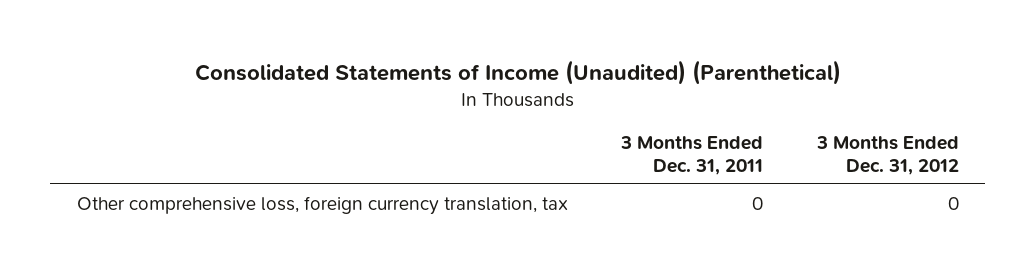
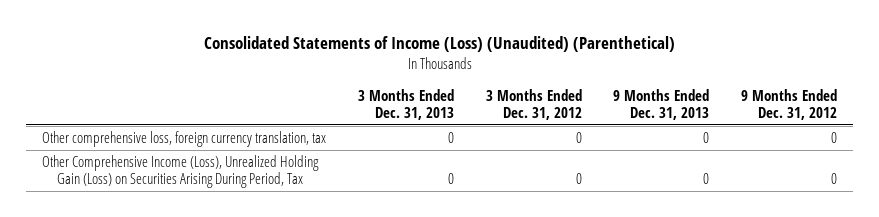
[194,59,841,85] Consolidated Statements of Income (Unaudited) (Parenthetical) -> [203,35,675,52] Consolidated Statements of Income (Loss) (Unaudited) (Parenthetical)
[620,136,764,176] 3 Months Ended Dec. 31, 2011 -> none
none -> [357,88,454,120] 3 Months Ended Dec. 31, 2013
none -> [613,88,710,120] 9 Months Ended Dec. 31, 2013
none -> [741,88,838,120] 9 Months Ended Dec. 31, 2012
none -> [41,155,319,189] Other Comprehensive Income (Loss), Unrealized Holding Gain (Loss) on Securities Arising During Period, Tax

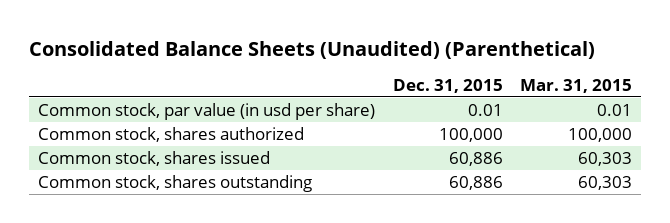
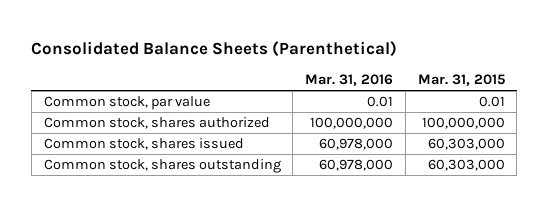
[29,40,596,59] Consolidated Balance Sheets (Unaudited) (Parenthetical) -> [31,41,398,58] Consolidated Balance Sheets (Parenthetical)
[392,78,503,93] Dec. 31, 2015 -> none
none -> [305,73,394,86] Mar. 31, 2016
[37,103,375,121] Common stock, par value (in usd per share) -> [43,96,210,111] Common stock, par value
[568,128,633,143] 100,000 -> [421,117,505,130] 100,000,000
[578,152,633,167] 60,303 -> [427,138,505,151] 60,303,000
[578,176,633,191] 60,303 -> [427,159,505,172] 60,303,000

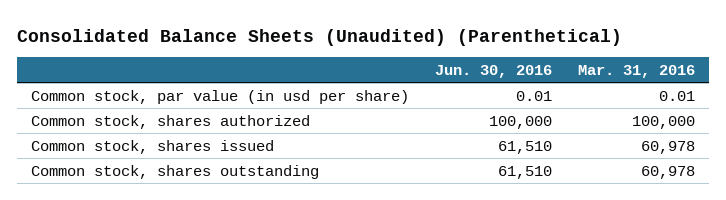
[31,41,398,58] Consolidated Balance Sheets (Parenthetical) -> [17,28,623,46] Consolidated Balance Sheets (Unaudited) (Parenthetical)
[417,73,505,86] Mar. 31, 2015 -> none
none -> [434,65,552,79] Jun. 30, 2016
[43,96,210,111] Common stock, par value -> [30,89,409,104] Common stock, par value (in usd per share)
[310,117,394,130] 100,000,000 -> [632,115,696,129] 100,000
[319,138,394,151] 60,978,000 -> [641,140,696,154] 60,978
[319,159,394,172] 60,978,000 -> [641,165,696,179] 60,978

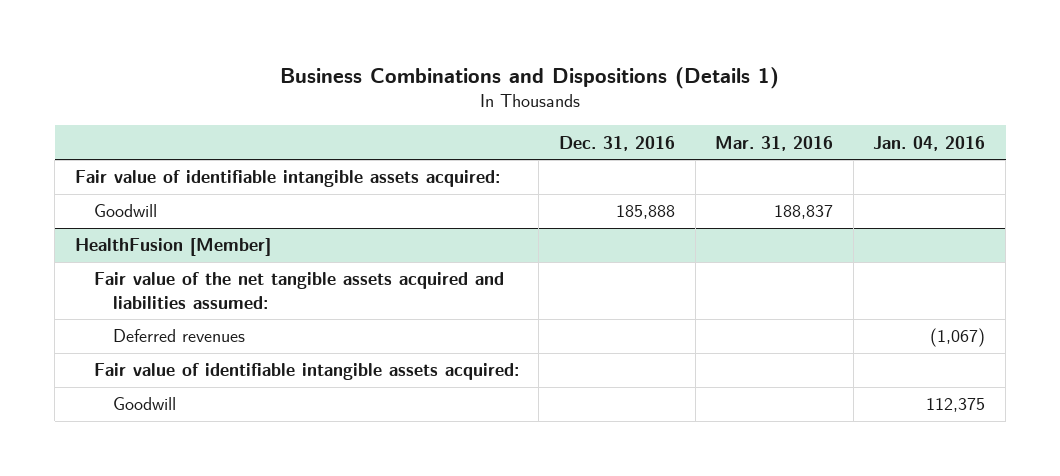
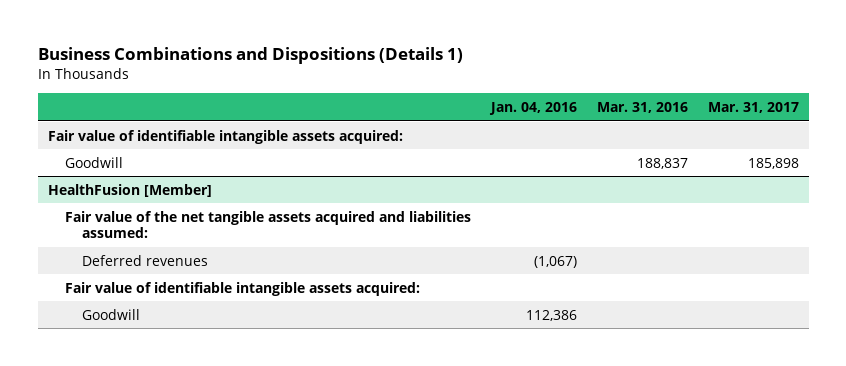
[558,135,675,151] Dec. 31, 2016 -> none
none -> [707,102,799,114] Mar. 31, 2017
[926,398,986,413] 112,375 -> [525,309,577,321] 112,386

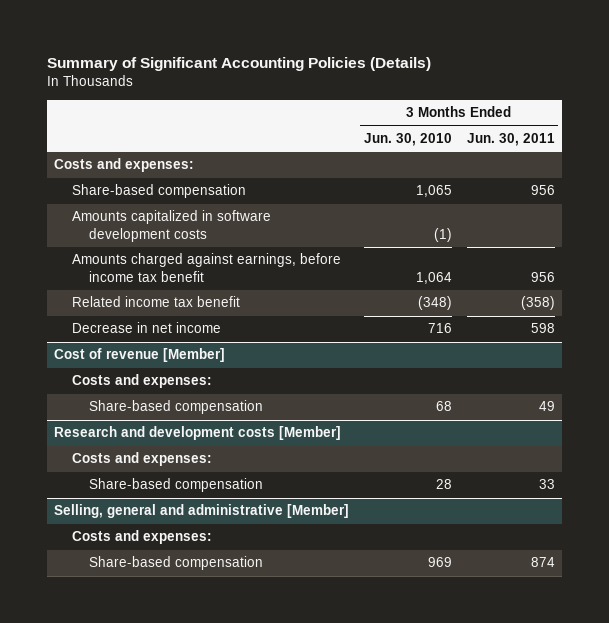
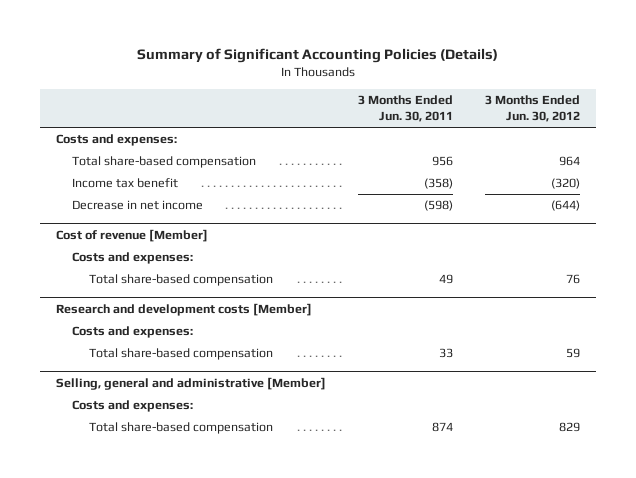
[363,132,452,146] Jun. 30, 2010 -> none
none -> [484,94,580,122] 3 Months Ended Jun. 30, 2012
[71,210,271,243] Amounts capitalized in software development costs -> none
[71,253,341,283] Amounts charged against earnings, before income tax benefit -> none
[71,184,246,199] Share-based compensation -> [72,156,257,169] Total share-based compensation
[71,296,240,308] Related income tax benefit -> [72,178,179,189] Income tax benefit
[530,323,555,334] 598 -> [423,200,453,212] (598)
[89,400,264,415] Share-based compensation -> [88,274,273,287] Total share-based compensation
[89,478,264,493] Share-based compensation -> [88,348,273,361] Total share-based compensation
[89,556,264,571] Share-based compensation -> [88,422,273,435] Total share-based compensation

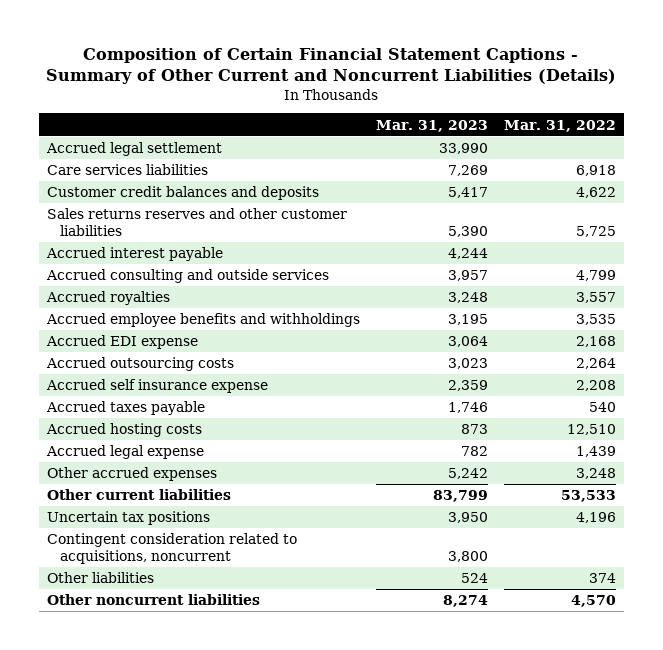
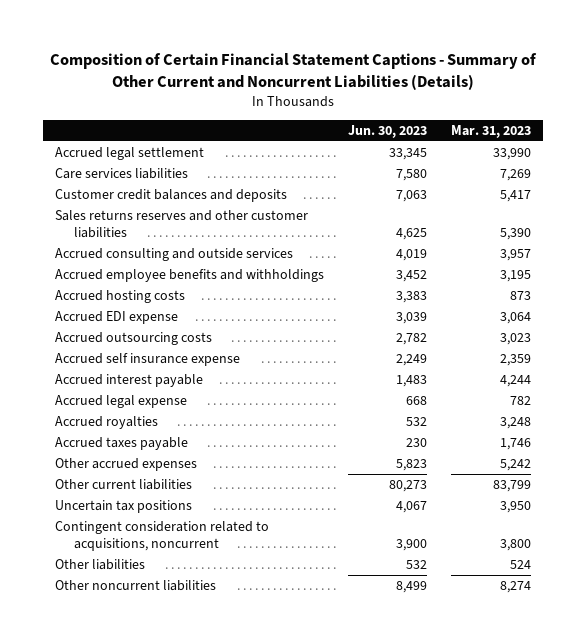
[504,119,617,132] Mar. 31, 2022 -> none
none -> [347,125,427,139] Jun. 30, 2023
[45,423,202,438] Accrued hosting costs -> [54,290,185,304] Accrued hosting costs
[45,247,223,262] Accrued interest payable -> [54,374,203,388] Accrued interest payable
[45,291,170,306] Accrued royalties -> [54,416,158,430] Accrued royalties
[45,401,205,416] Accrued taxes payable -> [54,437,188,451] Accrued taxes payable

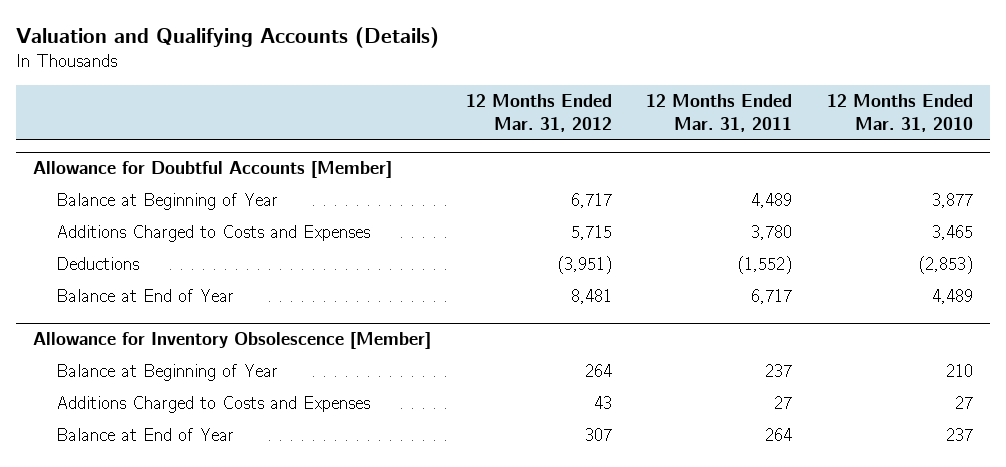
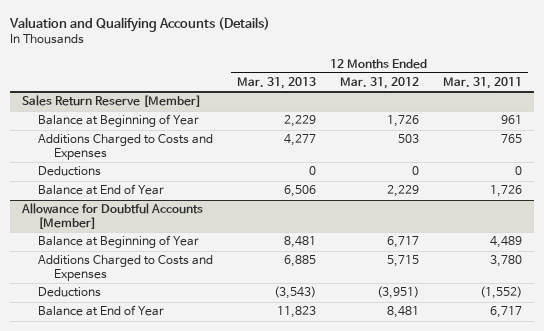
[826,93,973,132] 12 Months Ended Mar. 31, 2010 -> none
none -> [236,77,316,90] Mar. 31, 2013
none -> [21,95,201,108] Sales Return Reserve [Member]
none -> [37,114,199,128] Balance at Beginning of Year
none -> [37,134,213,160] Additions Charged to Costs and Expenses
none -> [37,166,101,177] Deductions
none -> [37,184,164,196] Balance at End of Year
[33,332,432,350] Allowance for Inventory Obsolescence [Member] -> none
[56,363,279,381] Balance at Beginning of Year -> none
[56,395,371,413] Additions Charged to Costs and Expenses -> none
[56,427,235,441] Balance at End of Year -> none

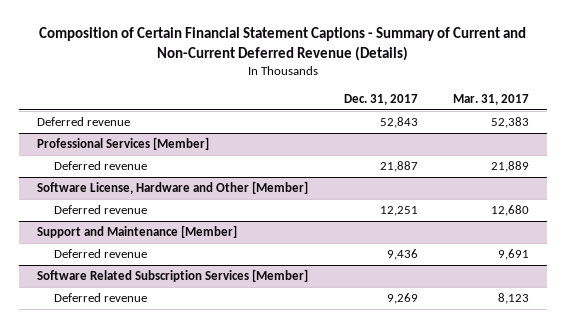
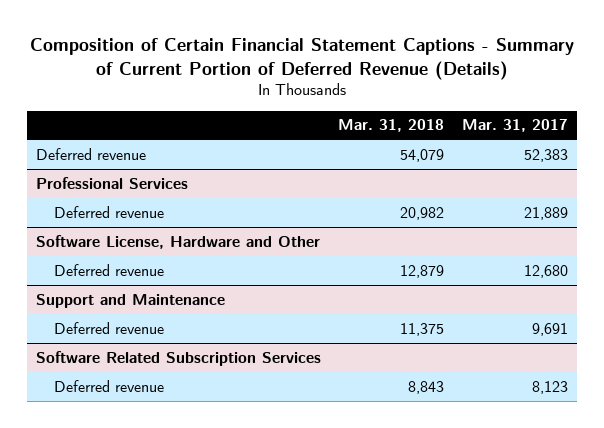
[39,27,527,62] Composition of Certain Financial Statement Captions - Summary of Current and Non-Current Deferred Revenue (Details) -> [29,37,574,80] Composition of Certain Financial Statement Captions - Summary of Current Portion of Deferred Revenue (Details)
[343,93,418,105] Dec. 31, 2017 -> none
none -> [338,119,445,133] Mar. 31, 2018
[36,137,209,151] Professional Services [Member] -> [35,176,188,189] Professional Services
[36,181,308,195] Software License, Hardware and Other [Member] -> [35,234,320,249] Software License, Hardware and Other
[36,225,237,239] Support and Maintenance [Member] -> [35,293,225,308] Support and Maintenance
[36,269,308,283] Software Related Subscription Services [Member] -> [35,350,321,366] Software Related Subscription Services

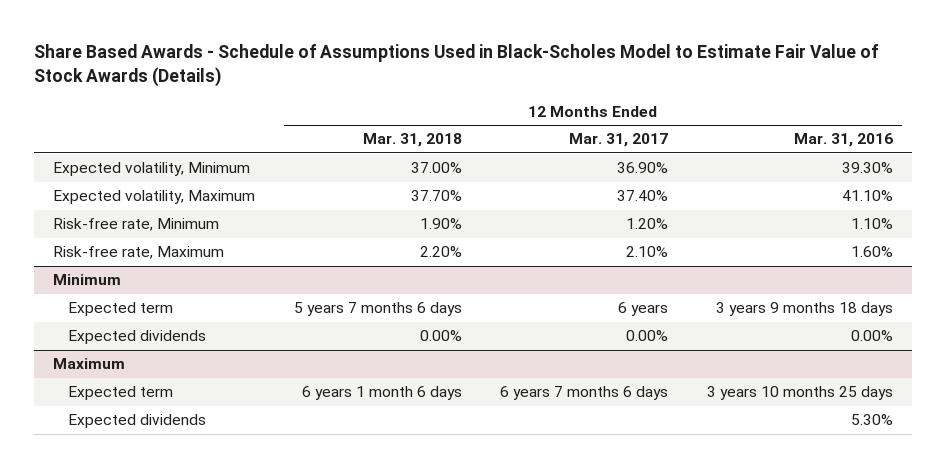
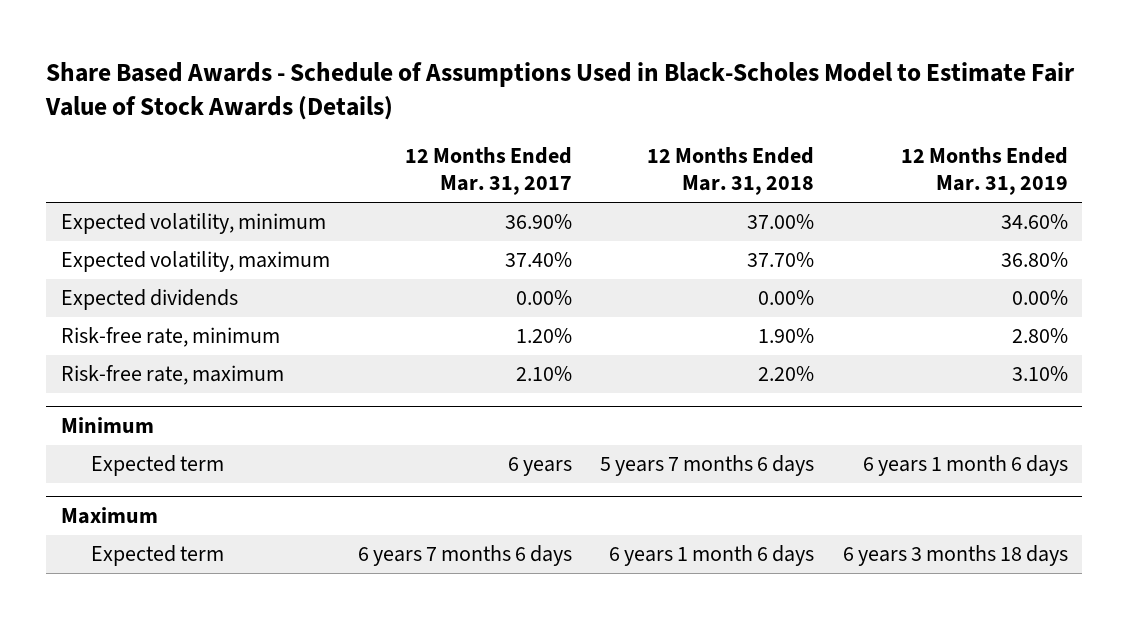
[793,133,893,148] Mar. 31, 2016 -> none
none -> [900,147,1068,196] 12 Months Ended Mar. 31, 2019
[53,162,251,177] Expected volatility, Minimum -> [60,213,326,235] Expected volatility, minimum
[53,190,256,205] Expected volatility, Maximum -> [60,251,330,273] Expected volatility, maximum
none -> [60,289,238,311] Expected dividends
[53,218,220,232] Risk-free rate, Minimum -> [60,327,280,348] Risk-free rate, minimum
[53,246,225,260] Risk-free rate, Maximum -> [60,365,284,386] Risk-free rate, maximum
[67,330,206,345] Expected dividends -> none
[67,414,206,429] Expected dividends -> none

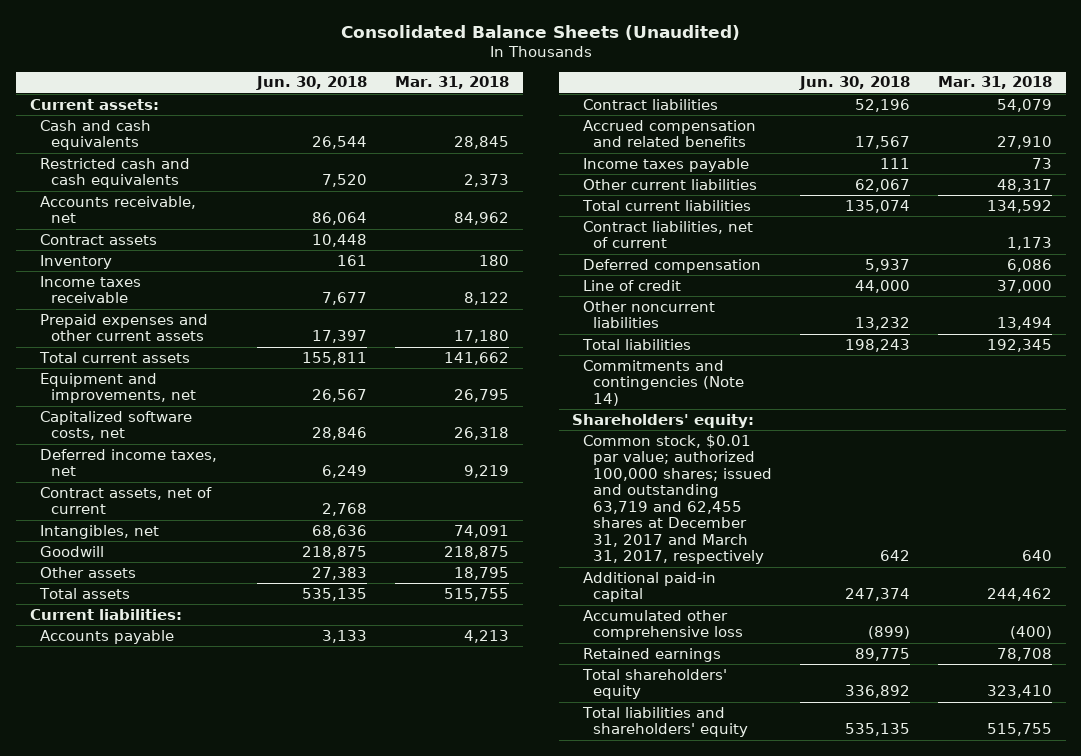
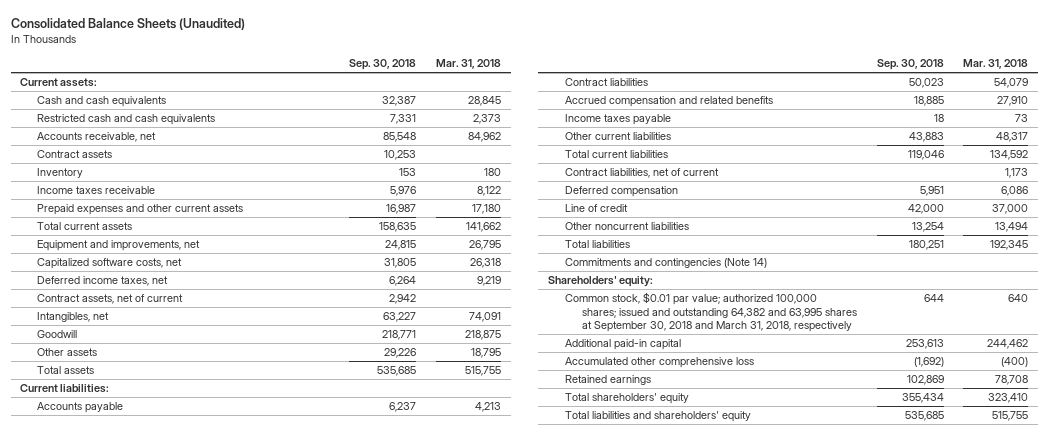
[256,76,368,91] Jun. 30, 2018 -> none
none -> [348,58,416,70] Sep. 30, 2018
[582,433,773,565] Common stock, $0.01 par value; authorized 100,000 shares; issued and outstanding 63,719 and 62,455 shares at December 31, 2017 and March 31, 2017, respectively -> [564,292,857,333] Common stock, $0.01 par value; authorized 100,000 shares; issued and outstanding 64,382 and 63,995 shares at September 30, 2018 and March 31, 2018, respectively

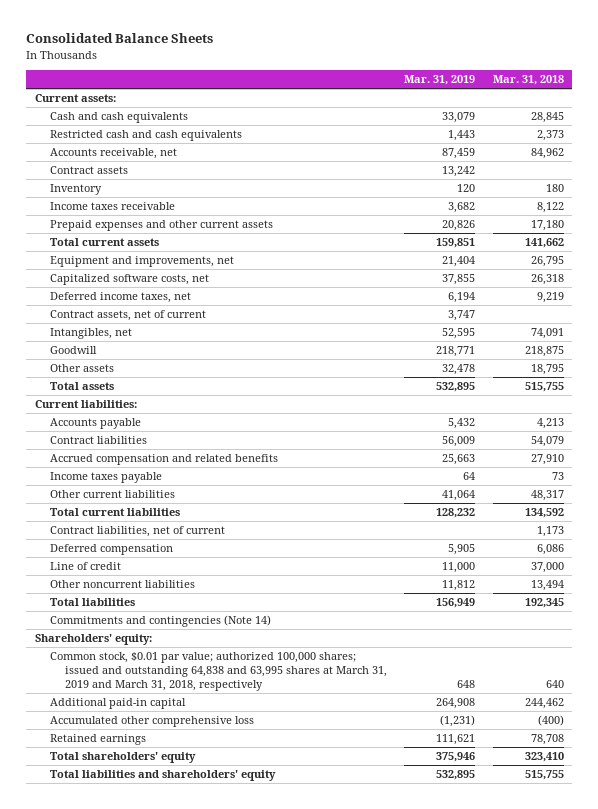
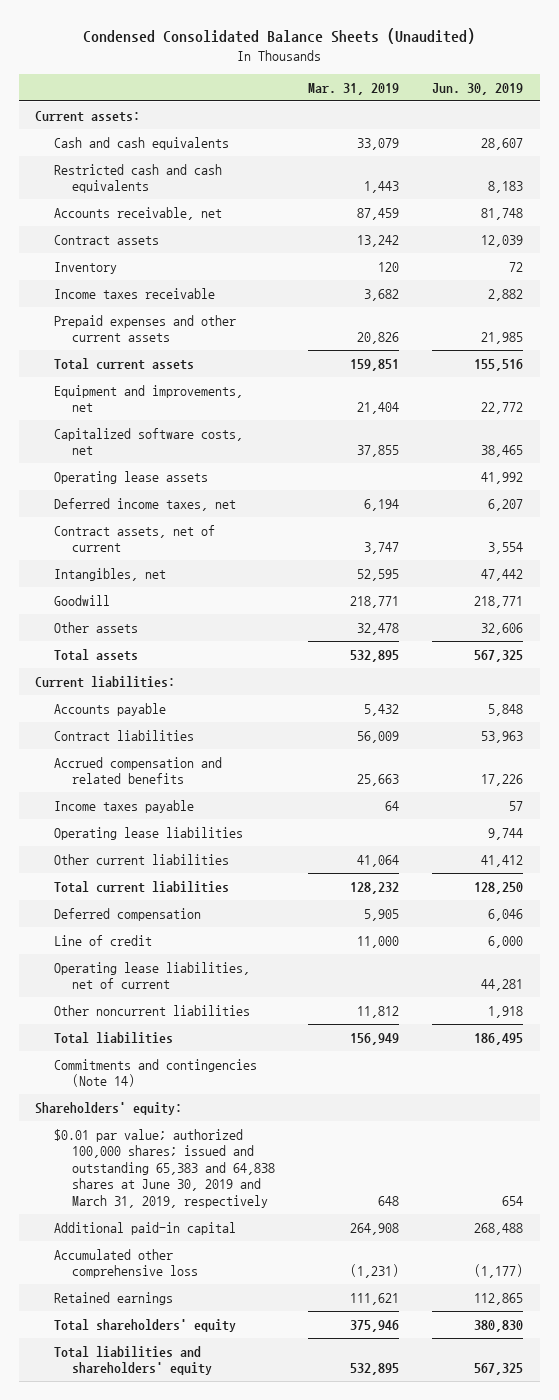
[26,33,214,44] Consolidated Balance Sheets -> [83,27,476,44] Condensed Consolidated Balance Sheets (Unaudited)
[492,74,564,85] Mar. 31, 2018 -> none
none -> [432,82,524,95] Jun. 30, 2019
none -> [53,470,208,484] Operating lease assets
none -> [53,826,243,840] Operating lease liabilities
[49,526,225,538] Contract liabilities, net of current -> none
none -> [53,961,250,990] Operating lease liabilities, net of current
[49,652,388,691] Common stock, $0.01 par value; authorized 100,000 shares; issued and outstanding 64,838 and 63,995 shares at March 31, 2019 and March 31, 2018, respectively -> [53,1128,276,1209] $0.01 par value; authorized 100,000 shares; issued and outstanding 65,383 and 64,838 shares at June 30, 2019 and March 31, 2019, respectively

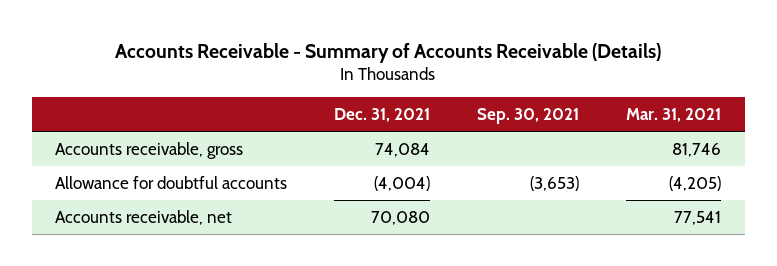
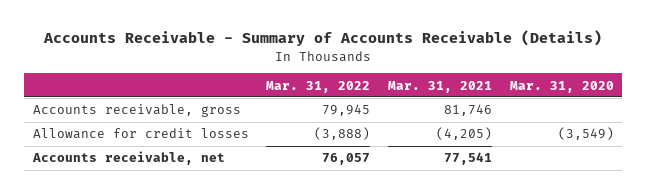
[334,108,431,123] Dec. 31, 2021 -> none
[477,108,580,125] Sep. 30, 2021 -> none
none -> [266,80,371,93] Mar. 31, 2022
none -> [509,80,614,93] Mar. 31, 2020
[55,175,288,189] Allowance for doubtful accounts -> [32,128,249,140] Allowance for credit losses

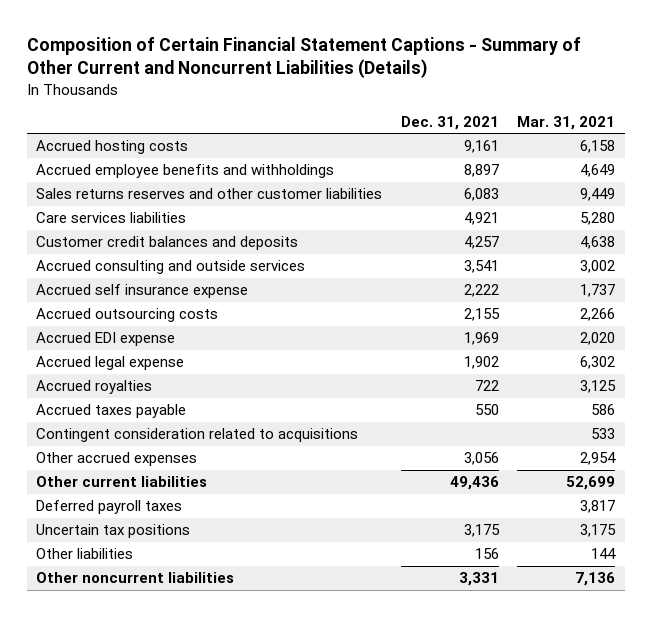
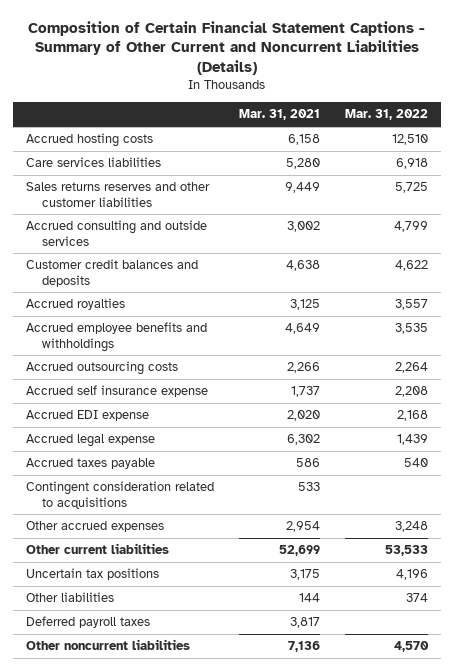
[400,115,499,130] Dec. 31, 2021 -> none
none -> [345,109,429,121] Mar. 31, 2022
[36,188,383,200] Sales returns reserves and other customer liabilities -> [25,182,210,207] Sales returns reserves and other customer liabilities
[36,236,299,251] Customer credit balances and deposits -> [25,259,198,287] Customer credit balances and deposits
[36,380,153,395] Accrued royalties -> [25,298,125,311] Accrued royalties
[36,164,335,179] Accrued employee benefits and withholdings -> [25,322,207,352] Accrued employee benefits and withholdings
[36,284,249,299] Accrued self insurance expense -> [25,385,208,398] Accrued self insurance expense
[36,500,183,515] Deferred payroll taxes -> [25,616,150,629] Deferred payroll taxes

